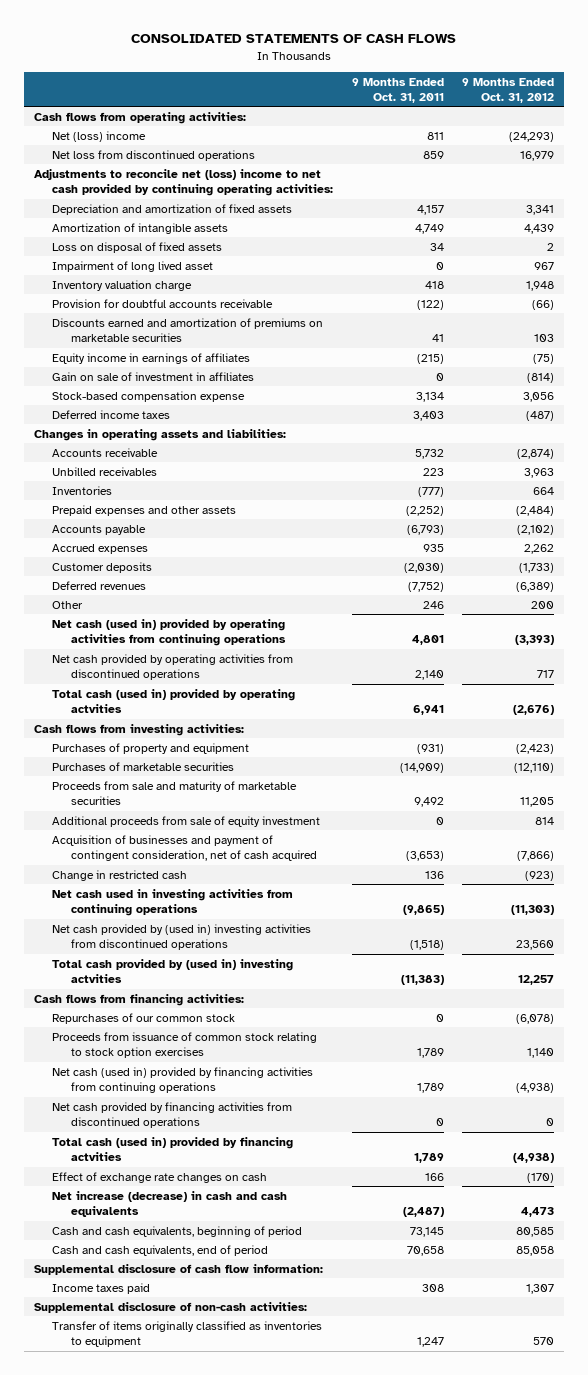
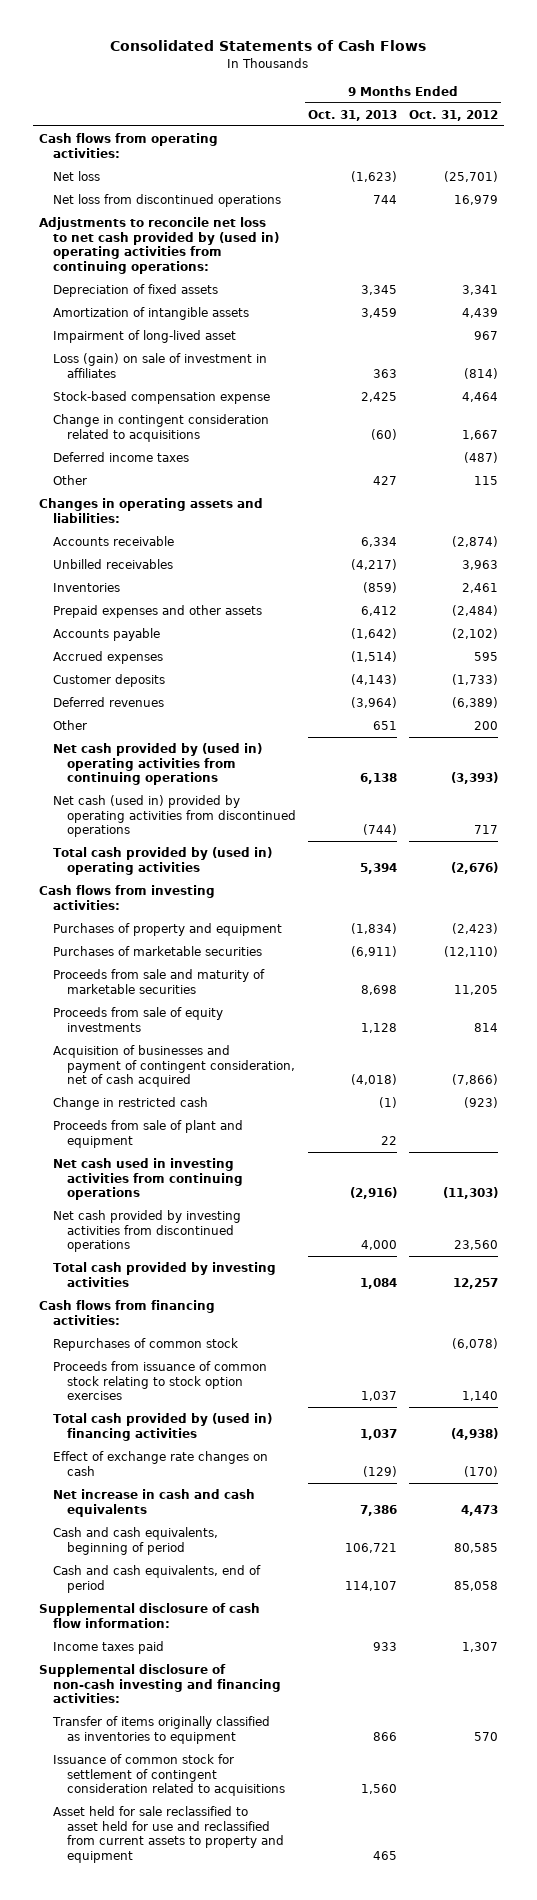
[130,34,456,44] CONSOLIDATED STATEMENTS OF CASH FLOWS -> [110,40,427,52] Consolidated Statements of Cash Flows
[351,77,444,103] 9 Months Ended Oct. 31, 2011 -> none
none -> [307,109,397,121] Oct. 31, 2013
[52,130,147,142] Net (loss) income -> [52,170,100,181] Net loss
[509,131,555,142] (24,293) -> [444,170,499,182] (25,701)
[33,168,334,197] Adjustments to reconcile net (loss) income to net cash provided by continuing operating activities: -> [38,216,279,275] Adjustments to reconcile net loss to net cash provided by (used in) operating activities from continuing operations:
[52,203,293,215] Depreciation and amortization of fixed assets -> [52,283,218,297] Depreciation of fixed assets
[52,241,223,253] Loss on disposal of fixed assets -> none
[52,279,193,291] Inventory valuation charge -> none
[52,298,274,308] Provision for doubtful accounts receivable -> none
[52,317,324,343] Discounts earned and amortization of premiums on marketable securities -> none
[52,352,251,364] Equity income in earnings of affiliates -> none
[52,260,214,272] Impairment of long lived asset -> [52,329,236,343] Impairment of long-lived asset
[52,371,255,381] Gain on sale of investment in affiliates -> [52,352,267,378] Loss (gain) on sale of investment in affiliates
[523,391,555,402] 3,056 -> [462,391,499,402] 4,464
none -> [52,413,269,442] Change in contingent consideration related to acquisitions
none -> [52,474,87,485] Other
[533,486,555,495] 664 -> [462,582,499,593] 2,461
[524,543,555,554] 2,262 -> [474,651,499,661] 595
[52,618,287,647] Net cash (used in) provided by operating activities from continuing operations -> [52,742,262,786] Net cash provided by (used in) operating activities from continuing operations
[52,653,294,681] Net cash provided by operating activities from discontinued operations -> [52,794,296,838] Net cash (used in) provided by operating activities from discontinued operations
[52,688,296,714] Total cash (used in) provided by operating actvities -> [52,846,272,875] Total cash provided by (used in) operating activities
[52,815,321,827] Additional proceeds from sale of equity investment -> [52,1006,223,1032] Proceeds from sale of equity investments
none -> [52,1119,243,1148] Proceeds from sale of plant and equipment
[52,923,312,951] Net cash provided by (used in) investing activities from discontinued operations -> [52,1209,241,1253] Net cash provided by investing activities from discontinued operations
[52,958,294,984] Total cash provided by (used in) investing actvities -> [52,1261,276,1287] Total cash provided by investing activities
[52,1012,236,1024] Repurchases of our common stock -> [52,1337,238,1351] Repurchases of common stock
[52,1066,314,1094] Net cash (used in) provided by financing activities from continuing operations -> none
[52,1101,293,1129] Net cash provided by financing activities from discontinued operations -> none
[52,1136,294,1162] Total cash (used in) provided by financing actvities -> [52,1412,272,1441] Total cash provided by (used in) financing activities
[52,1190,288,1218] Net increase (decrease) in cash and cash equivalents -> [52,1488,255,1517] Net increase in cash and cash equivalents
[33,1301,307,1313] Supplemental disclosure of non-cash activities: -> [38,1663,281,1704] Supplemental disclosure of non-cash investing and financing activities:
none -> [52,1753,285,1797] Issuance of common stock for settlement of contingent consideration related to acquisitions
none -> [52,1805,284,1864] Asset held for sale reclassified to asset held for use and reclassified from current assets to property and equipment

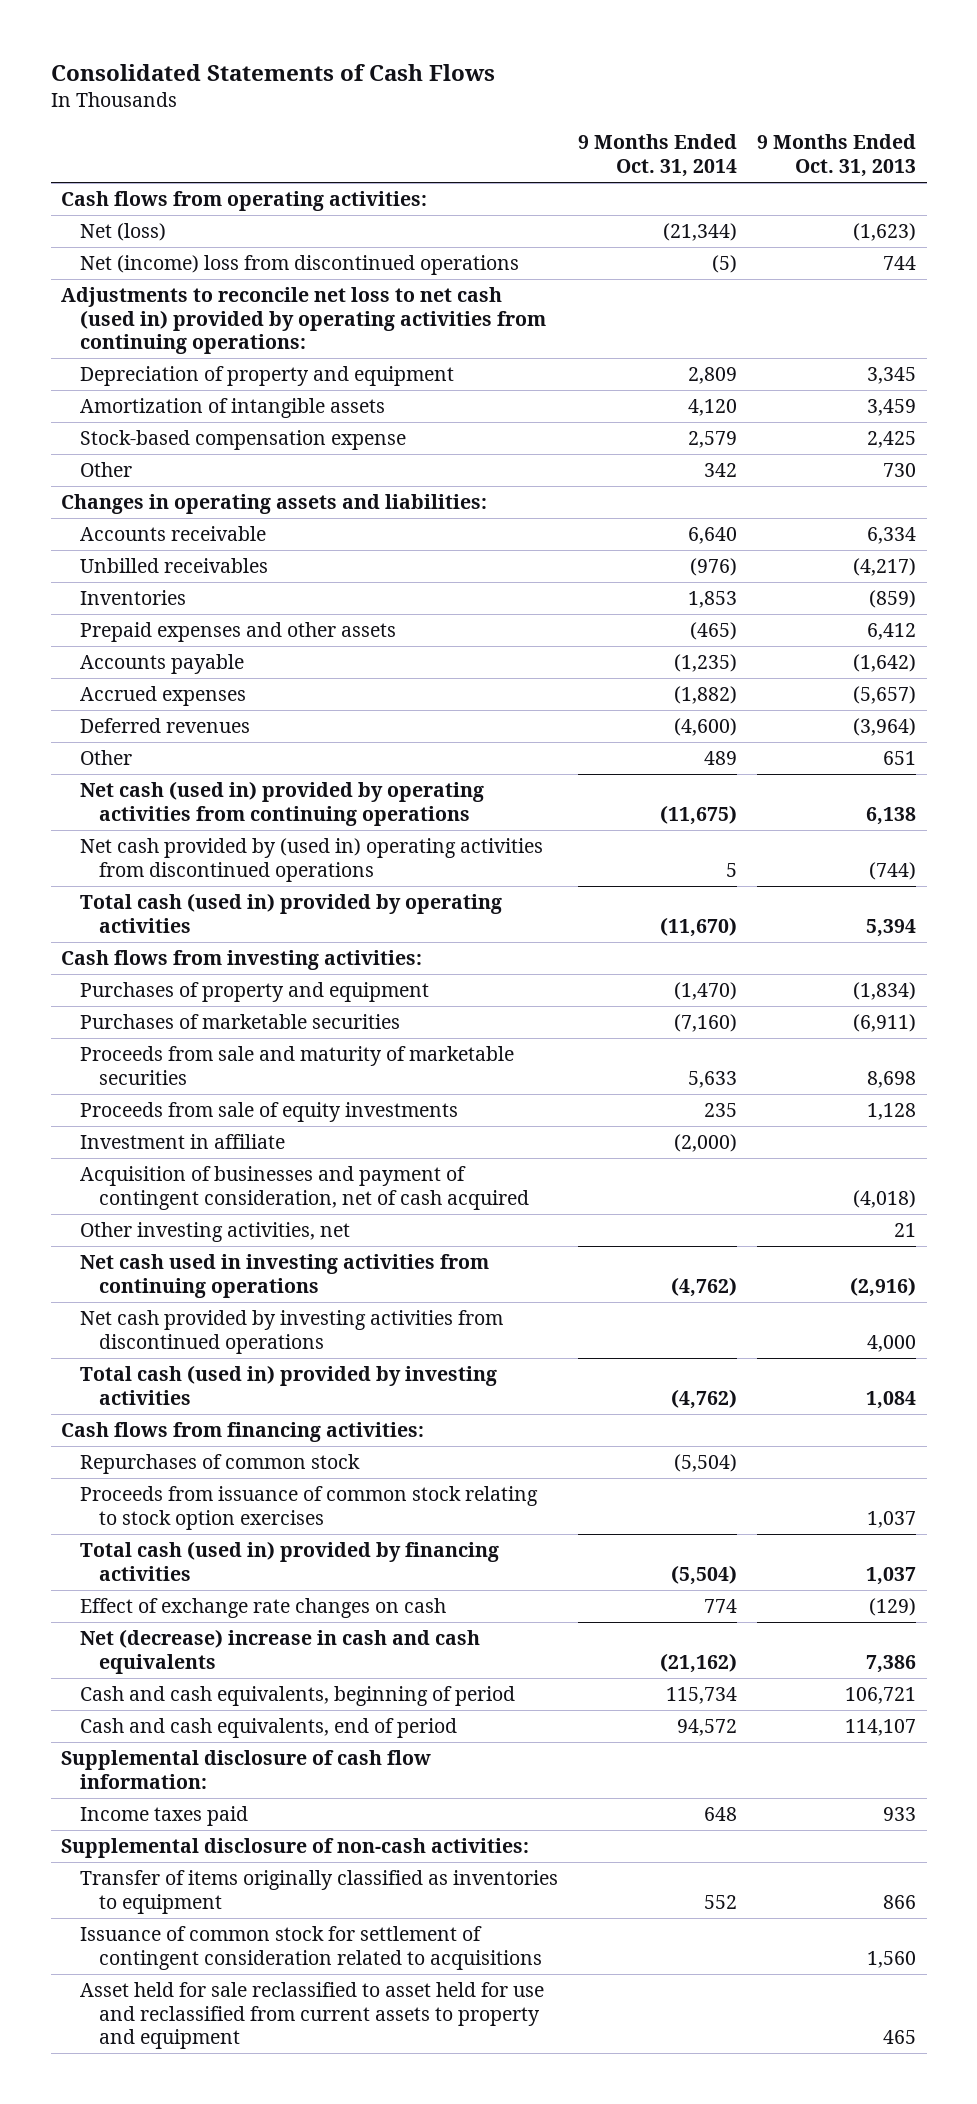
[409,109,499,121] Oct. 31, 2012 -> none
none -> [578,134,738,178] 9 Months Ended Oct. 31, 2014
[52,170,100,181] Net loss -> [79,222,166,241] Net (loss)
[52,193,281,207] Net loss from discontinued operations -> [79,254,519,275] Net (income) loss from discontinued operations
[38,216,279,275] Adjustments to reconcile net loss to net cash provided by (used in) operating activities from continuing operations: -> [60,286,546,355] Adjustments to reconcile net loss to net cash (used in) provided by operating activities from continuing operations:
[52,283,218,297] Depreciation of fixed assets -> [79,365,454,386] Depreciation of property and equipment
[52,329,236,343] Impairment of long-lived asset -> none
[52,352,267,378] Loss (gain) on sale of investment in affiliates -> none
[52,413,269,442] Change in contingent consideration related to acquisitions -> none
[52,451,189,462] Deferred income taxes -> none
[372,475,397,485] 427 -> [883,462,917,477] 730
[52,673,165,687] Customer deposits -> none
[350,650,397,662] (1,514) -> [853,685,917,704] (5,657)
[52,742,262,786] Net cash provided by (used in) operating activities from continuing operations -> [79,780,484,826] Net cash (used in) provided by operating activities from continuing operations
[52,794,296,838] Net cash (used in) provided by operating activities from discontinued operations -> [79,837,543,882] Net cash provided by (used in) operating activities from discontinued operations
[52,846,272,875] Total cash provided by (used in) operating activities -> [79,892,502,933] Total cash (used in) provided by operating activities
none -> [79,1133,285,1149] Investment in affiliate
[52,1096,208,1110] Change in restricted cash -> none
[52,1119,243,1148] Proceeds from sale of plant and equipment -> none
none -> [79,1221,350,1242] Other investing activities, net
[52,1261,276,1287] Total cash provided by investing activities -> [79,1364,497,1405] Total cash (used in) provided by investing activities
[52,1412,272,1441] Total cash provided by (used in) financing activities -> [79,1540,499,1581] Total cash (used in) provided by financing activities
[52,1488,255,1517] Net increase in cash and cash equivalents -> [79,1628,480,1674] Net (decrease) increase in cash and cash equivalents
[38,1663,281,1704] Supplemental disclosure of non-cash investing and financing activities: -> [60,1837,529,1858] Supplemental disclosure of non-cash activities:

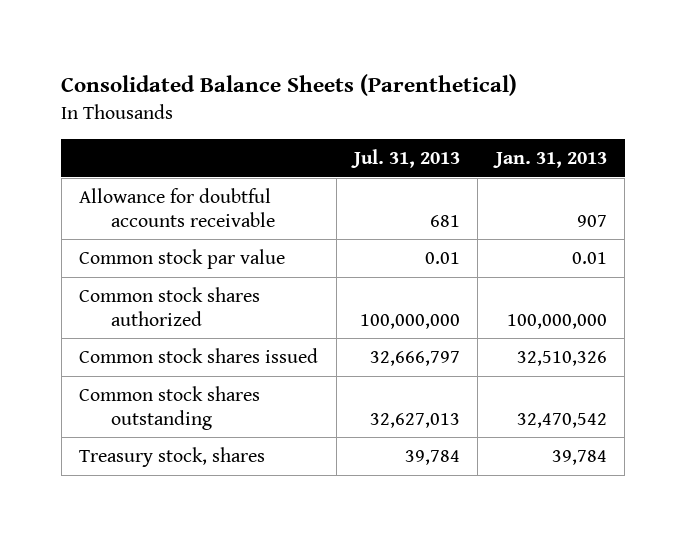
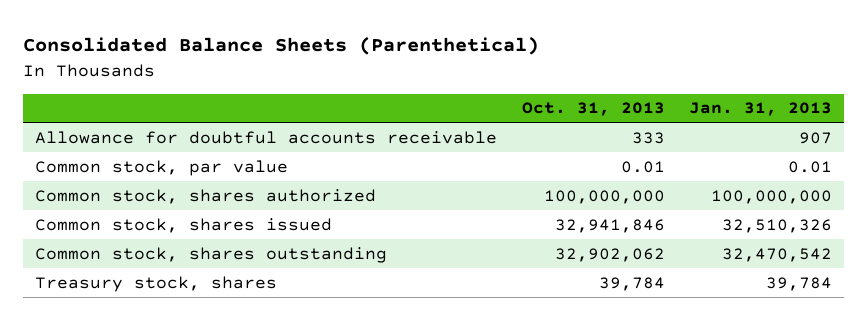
[350,149,460,169] Jul. 31, 2013 -> none
none -> [521,102,665,117] Oct. 31, 2013
[79,248,286,269] Common stock par value -> [35,159,289,176] Common stock, par value
[79,286,261,326] Common stock shares authorized -> [35,188,377,204] Common stock, shares authorized
[79,347,319,363] Common stock shares issued -> [35,217,333,233] Common stock, shares issued
[79,385,261,430] Common stock shares outstanding -> [35,246,388,263] Common stock, shares outstanding

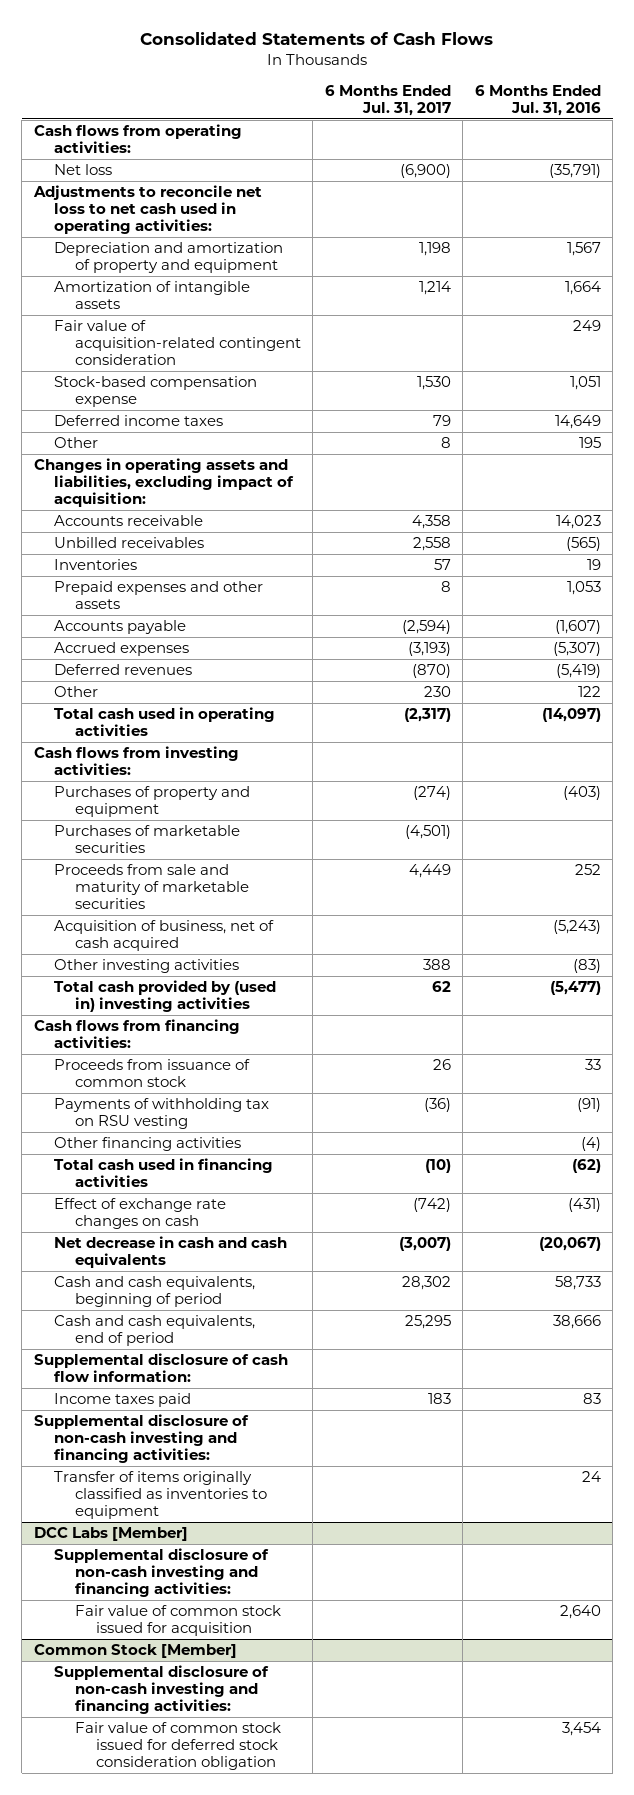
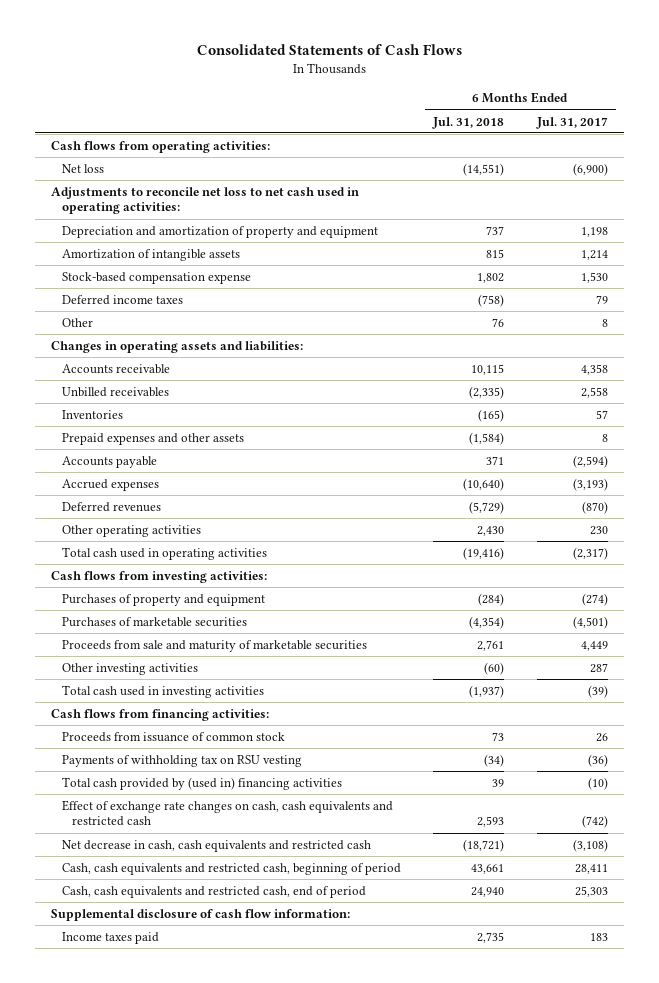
[474,84,601,116] 6 Months Ended Jul. 31, 2016 -> none
none -> [432,116,505,129] Jul. 31, 2018
[54,320,301,366] Fair value of acquisition-related contingent consideration -> none
[33,458,295,508] Changes in operating assets and liabilities, excluding impact of acquisition: -> [51,340,304,353] Changes in operating assets and liabilities:
[54,686,99,698] Other -> [61,524,201,537] Other operating activities
[54,920,275,952] Acquisition of business, net of cash acquired -> none
[422,959,451,971] 388 -> [589,662,608,673] 287
[54,980,277,1013] Total cash provided by (used in) investing activities -> [61,684,264,698] Total cash used in investing activities
[431,981,451,993] 62 -> [587,684,608,698] (39)
[54,1137,242,1152] Other financing activities -> none
[54,1158,274,1188] Total cash used in financing activities -> [61,776,342,790] Total cash provided by (used in) financing activities
[54,1198,227,1230] Effect of exchange rate changes on cash -> [61,799,393,827] Effect of exchange rate changes on cash, cash equivalents and restricted cash
[54,1236,288,1269] Net decrease in cash and cash equivalents -> [61,839,371,852] Net decrease in cash, cash equivalents and restricted cash
[398,1237,451,1252] (3,007) -> [572,838,608,852] (3,108)
[54,1276,256,1308] Cash and cash equivalents, beginning of period -> [61,862,401,875] Cash, cash equivalents and restricted cash, beginning of period
[401,1276,451,1291] 28,302 -> [574,863,608,874] 28,411
[54,1315,256,1347] Cash and cash equivalents, end of period -> [61,885,366,898] Cash, cash equivalents and restricted cash, end of period
[404,1315,451,1330] 25,295 -> [574,885,608,897] 25,303
[33,1414,249,1464] Supplemental disclosure of non-cash investing and financing activities: -> none
[54,1471,267,1520] Transfer of items originally classified as inventories to equipment -> none
[33,1527,188,1542] DCC Labs [Member] -> none
[54,1548,270,1598] Supplemental disclosure of non-cash investing and financing activities: -> none
[74,1605,281,1637] Fair value of common stock issued for acquisition -> none
[33,1644,237,1659] Common Stock [Member] -> none
[54,1665,270,1715] Supplemental disclosure of non-cash investing and financing activities: -> none
[74,1722,281,1771] Fair value of common stock issued for deferred stock consideration obligation -> none

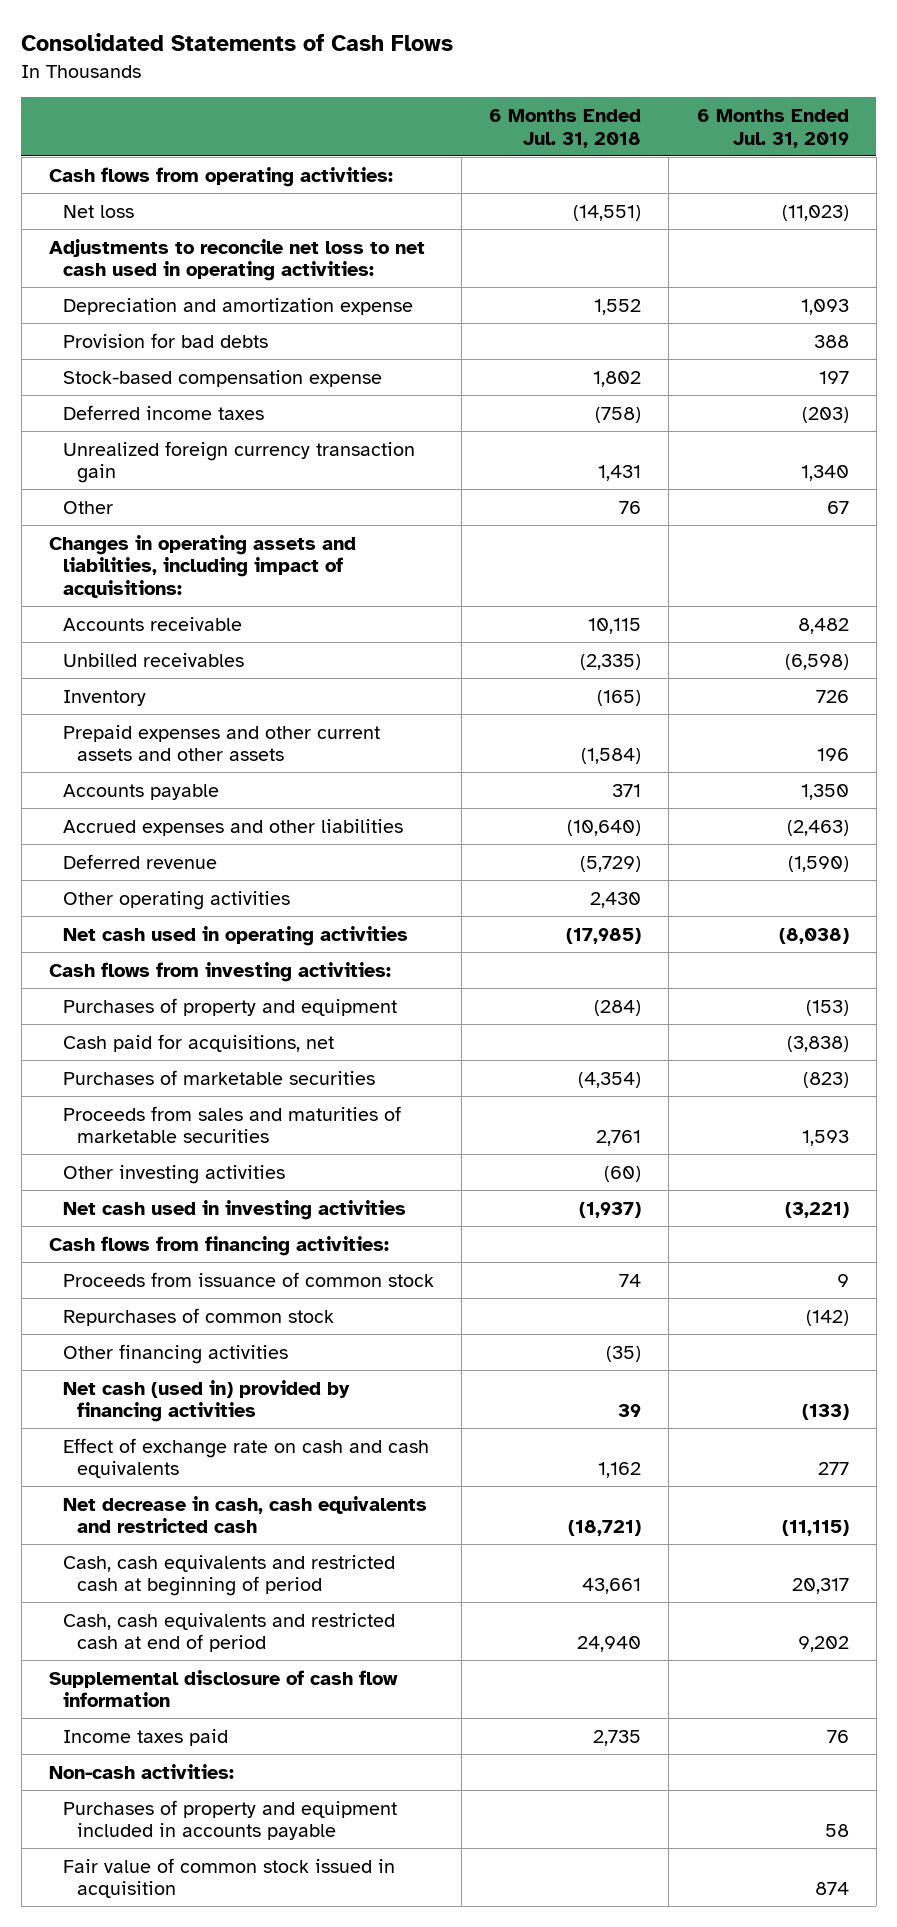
[535,116,608,129] Jul. 31, 2017 -> none
none -> [696,108,849,148] 6 Months Ended Jul. 31, 2019
[61,248,240,261] Amortization of intangible assets -> none
[61,225,378,238] Depreciation and amortization of property and equipment -> [62,297,413,315] Depreciation and amortization expense
[486,225,505,235] 737 -> [594,298,642,315] 1,552
none -> [62,332,268,348] Provision for bad debts
none -> [62,440,415,484] Unrealized foreign currency transaction gain
[51,340,304,353] Changes in operating assets and liabilities: -> [48,534,356,598] Changes in operating assets and liabilities, including impact of acquisitions:
[61,409,123,419] Inventories -> [62,689,146,706] Inventory
[61,432,244,445] Prepaid expenses and other assets -> [62,724,380,762] Prepaid expenses and other current assets and other assets
[61,478,159,491] Accrued expenses -> [62,818,403,836] Accrued expenses and other liabilities
[61,501,161,512] Deferred revenues -> [62,853,217,869] Deferred revenue
[61,546,267,560] Total cash used in operating activities -> [62,925,408,946] Net cash used in operating activities
[463,546,505,560] (19,416) -> [566,927,642,944] (17,985)
none -> [62,1033,334,1052] Cash paid for acquisitions, net
[61,639,367,652] Proceeds from sale and maturity of marketable securities -> [62,1105,401,1144] Proceeds from sales and maturities of marketable securities
[61,684,264,698] Total cash used in investing activities -> [62,1199,406,1220] Net cash used in investing activities
[61,754,302,767] Payments of withholding tax on RSU vesting -> none
[492,731,505,741] 73 -> [619,1273,642,1287] 74
none -> [62,1307,334,1326] Repurchases of common stock
none -> [62,1343,288,1364] Other financing activities
[61,776,342,790] Total cash provided by (used in) financing activities -> [62,1379,350,1423] Net cash (used in) provided by financing activities
[61,799,393,827] Effect of exchange rate changes on cash, cash equivalents and restricted cash -> [62,1437,429,1479] Effect of exchange rate on cash and cash equivalents
[477,816,505,828] 2,593 -> [598,1462,642,1479] 1,162
[61,862,401,875] Cash, cash equivalents and restricted cash, beginning of period -> [62,1554,395,1597] Cash, cash equivalents and restricted cash at beginning of period
[61,885,366,898] Cash, cash equivalents and restricted cash, end of period -> [62,1612,395,1653] Cash, cash equivalents and restricted cash at end of period
[51,908,351,921] Supplemental disclosure of cash flow information: -> [48,1669,398,1708] Supplemental disclosure of cash flow information
none -> [48,1763,234,1779] Non-cash activities:
none -> [62,1799,397,1841] Purchases of property and equipment included in accounts payable
none -> [62,1857,395,1899] Fair value of common stock issued in acquisition

